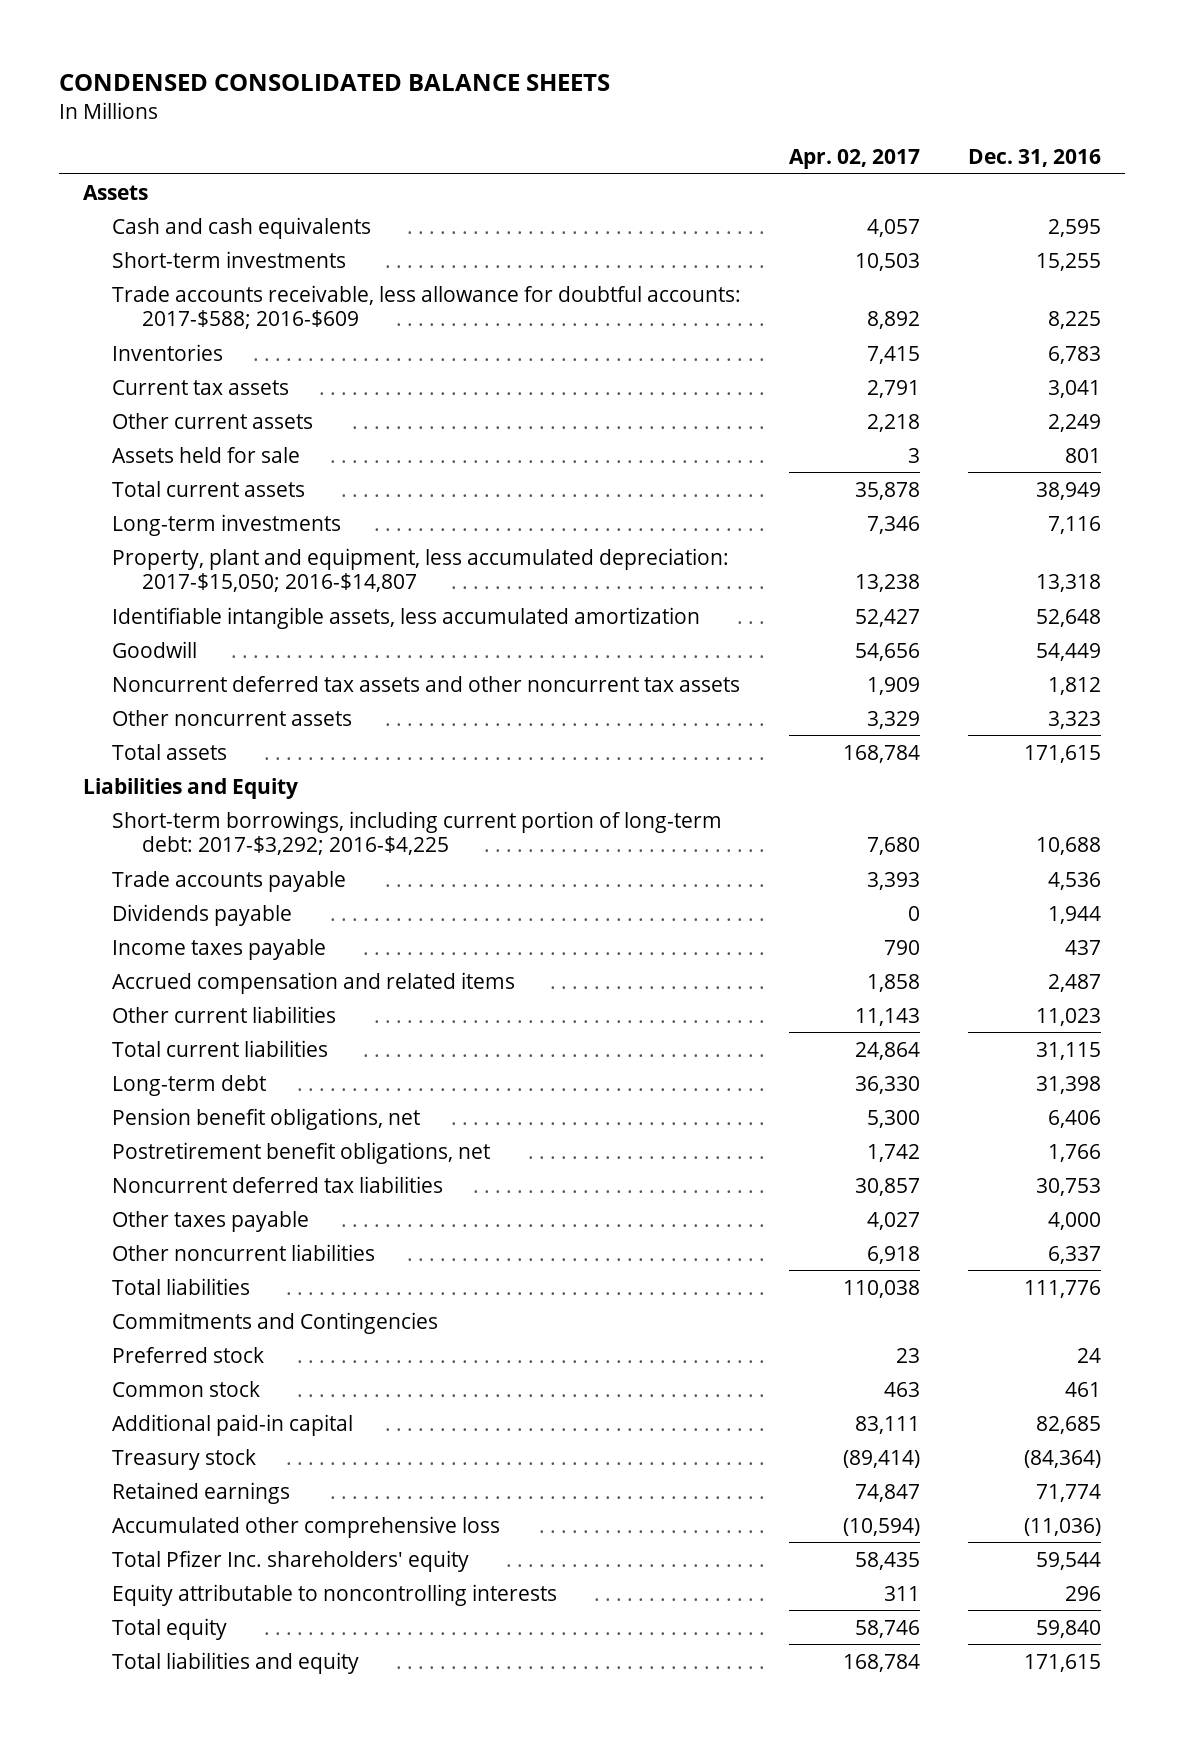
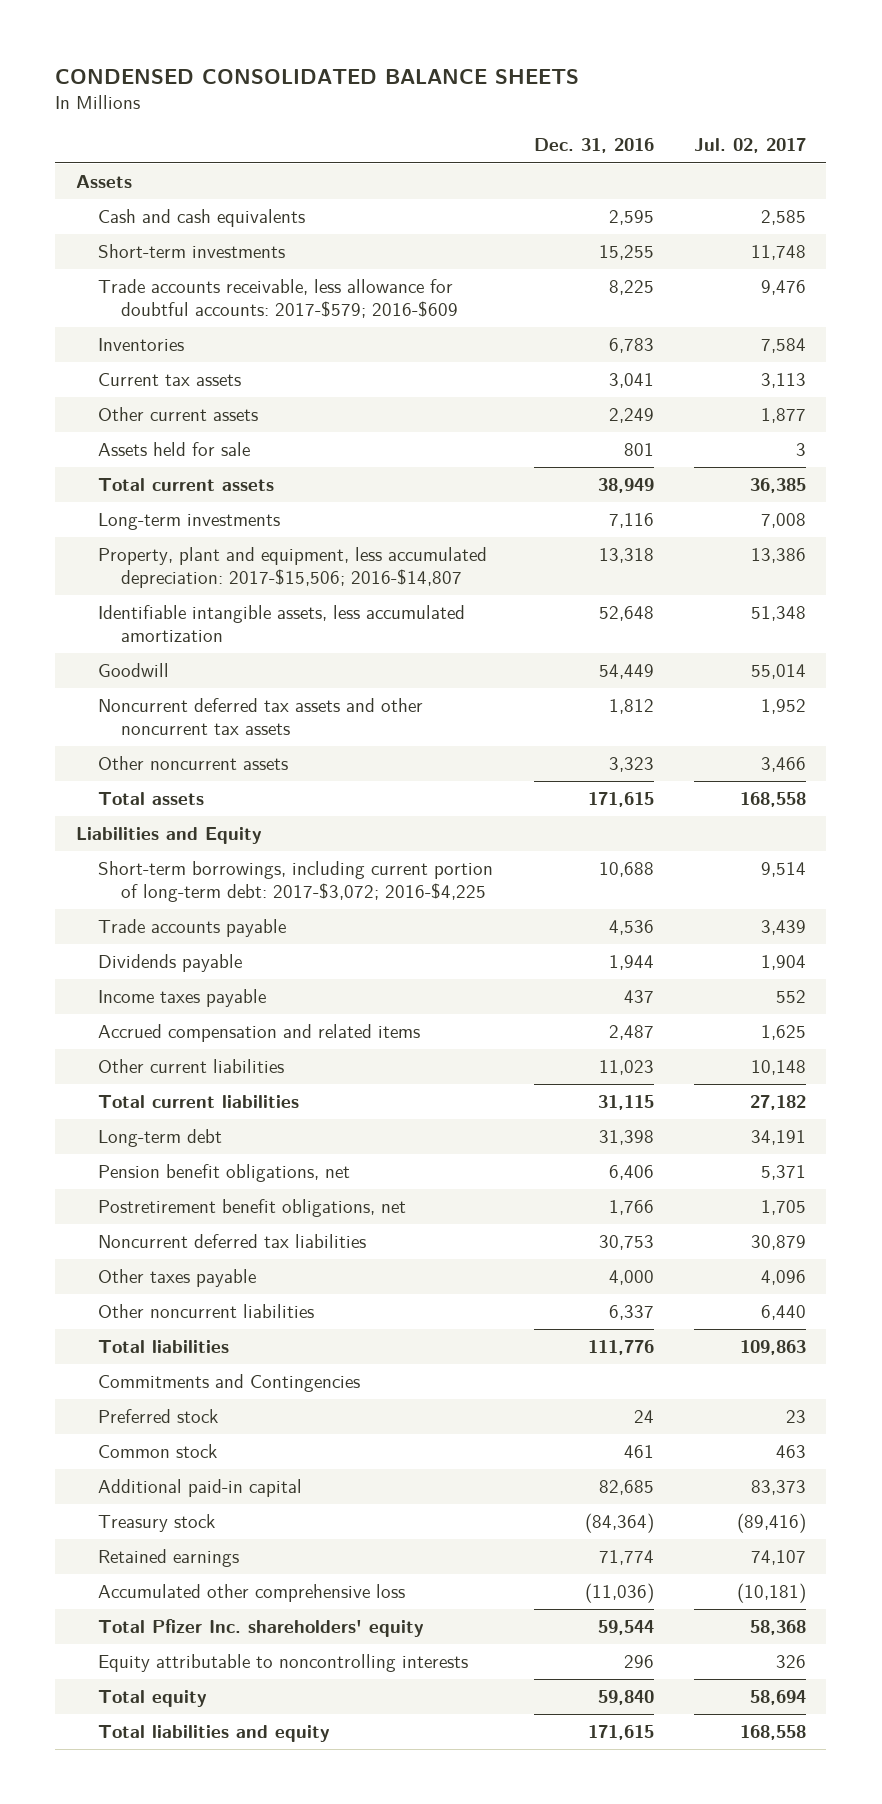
[789,148,921,169] Apr. 02, 2017 -> none
none -> [694,138,807,154] Jul. 02, 2017
[112,284,742,329] Trade accounts receivable, less allowance for doubtful accounts: 2017-$588; 2016-$609 -> [98,279,459,318] Trade accounts receivable, less allowance for doubtful accounts: 2017-$579; 2016-$609
[112,547,730,592] Property, plant and equipment, less accumulated depreciation: 2017-$15,050; 2016-$14,807 -> [98,547,488,588] Property, plant and equipment, less accumulated depreciation: 2017-$15,506; 2016-$14,807
[112,810,723,855] Short-term borrowings, including current portion of long-term debt: 2017-$3,292; 2016-$4,225 -> [98,861,494,902] Short-term borrowings, including current portion of long-term debt: 2017-$3,072; 2016-$4,225

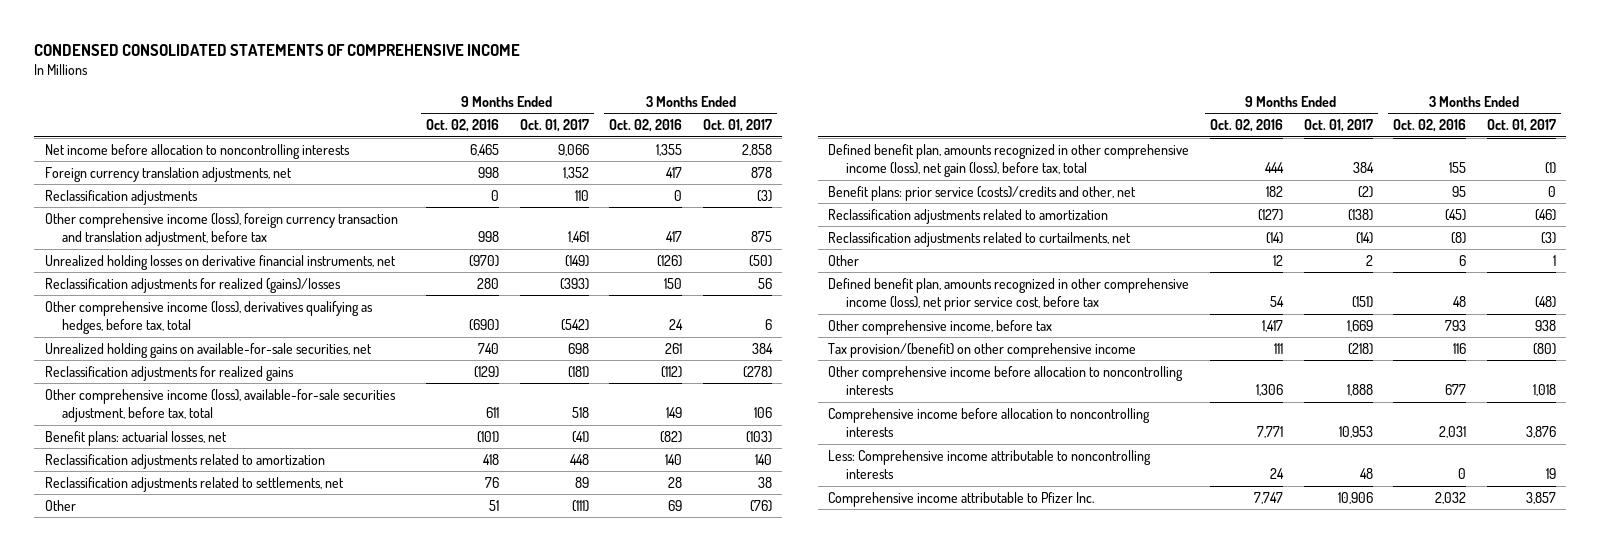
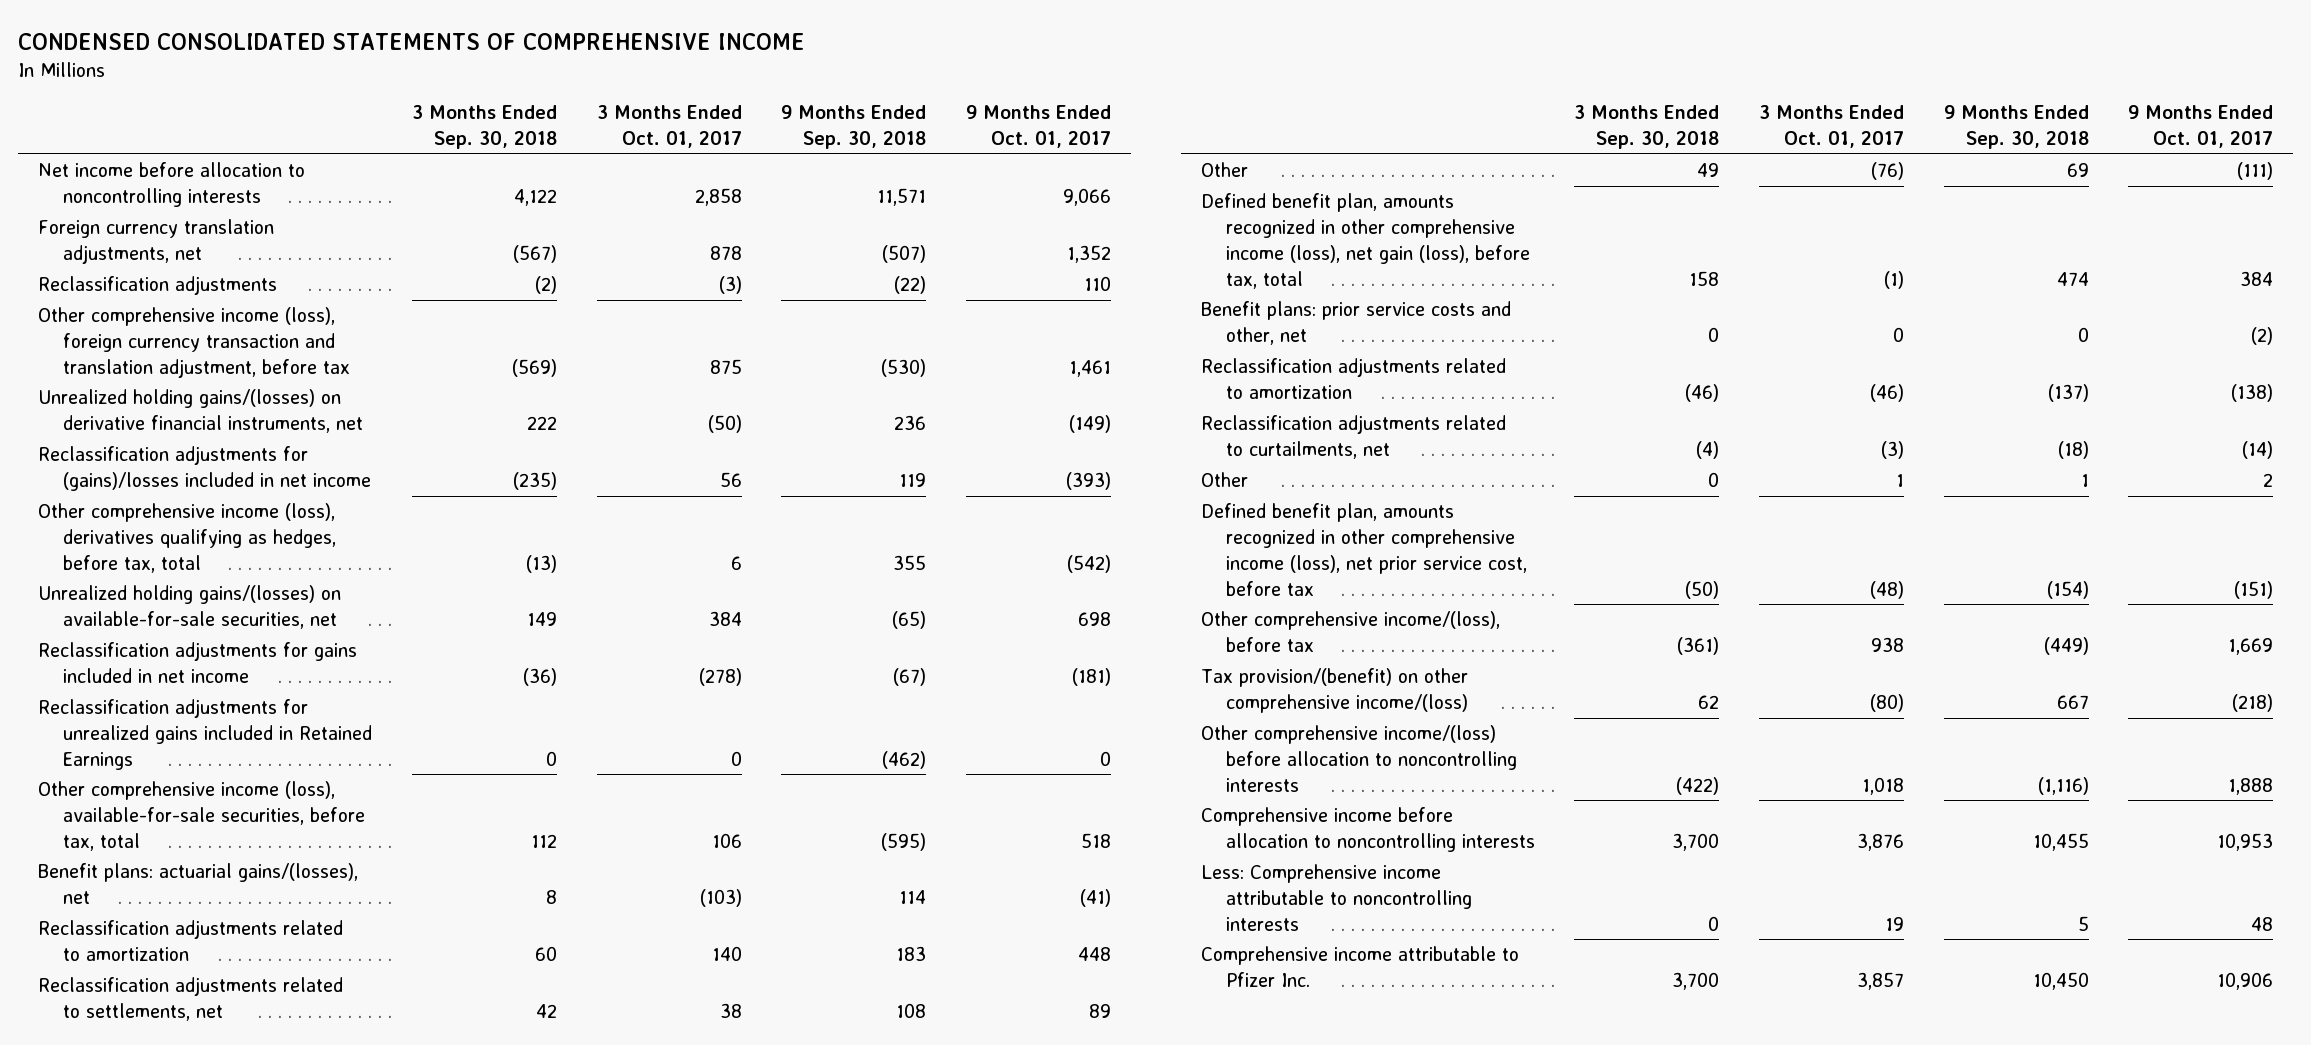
[426,119,500,133] Oct. 02, 2016 -> none
[609,119,683,133] Oct. 02, 2016 -> none
none -> [411,105,557,150] 3 Months Ended Sep. 30, 2018
none -> [781,105,927,150] 9 Months Ended Sep. 30, 2018
[44,254,396,270] Unrealized holding losses on derivative financial instruments, net -> [38,389,364,434] Unrealized holding gains/(losses) on derivative financial instruments, net
[44,277,341,293] Reclassification adjustments for realized (gains)/losses -> [38,446,372,492] Reclassification adjustments for (gains)/losses included in net income
[44,342,372,358] Unrealized holding gains on available-for-sale securities, net -> [38,585,342,630] Unrealized holding gains/(losses) on available-for-sale securities, net
[44,365,294,381] Reclassification adjustments for realized gains -> [38,642,358,684] Reclassification adjustments for gains included in net income
none -> [38,699,373,770] Reclassification adjustments for unrealized gains included in Retained Earnings
[44,388,396,423] Other comprehensive income (loss), available-for-sale securities adjustment, before tax, total -> [38,781,366,851] Other comprehensive income (loss), available-for-sale securities, before tax, total
[44,430,227,446] Benefit plans: actuarial losses, net -> [38,863,359,905] Benefit plans: actuarial gains/(losses), net
[828,185,1137,201] Benefit plans: prior service (costs)/credits and other, net -> [1200,301,1511,346] Benefit plans: prior service costs and other, net
[828,319,1053,335] Other comprehensive income, before tax -> [1200,611,1500,653] Other comprehensive income/(loss), before tax
[828,342,1137,358] Tax provision/(benefit) on other comprehensive income -> [1200,668,1468,714] Tax provision/(benefit) on other comprehensive income/(loss)
[828,365,1184,396] Other comprehensive income before allocation to noncontrolling interests -> [1200,725,1517,792] Other comprehensive income/(loss) before allocation to noncontrolling interests

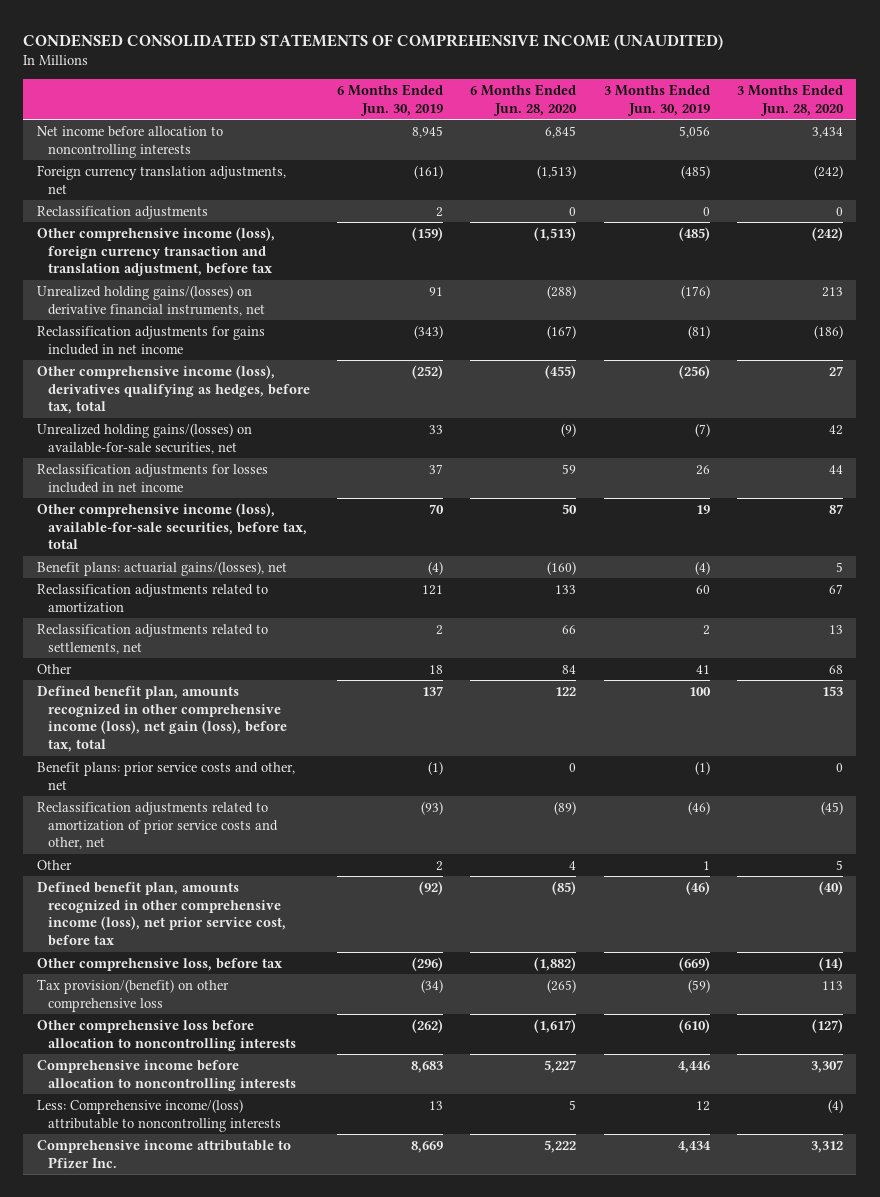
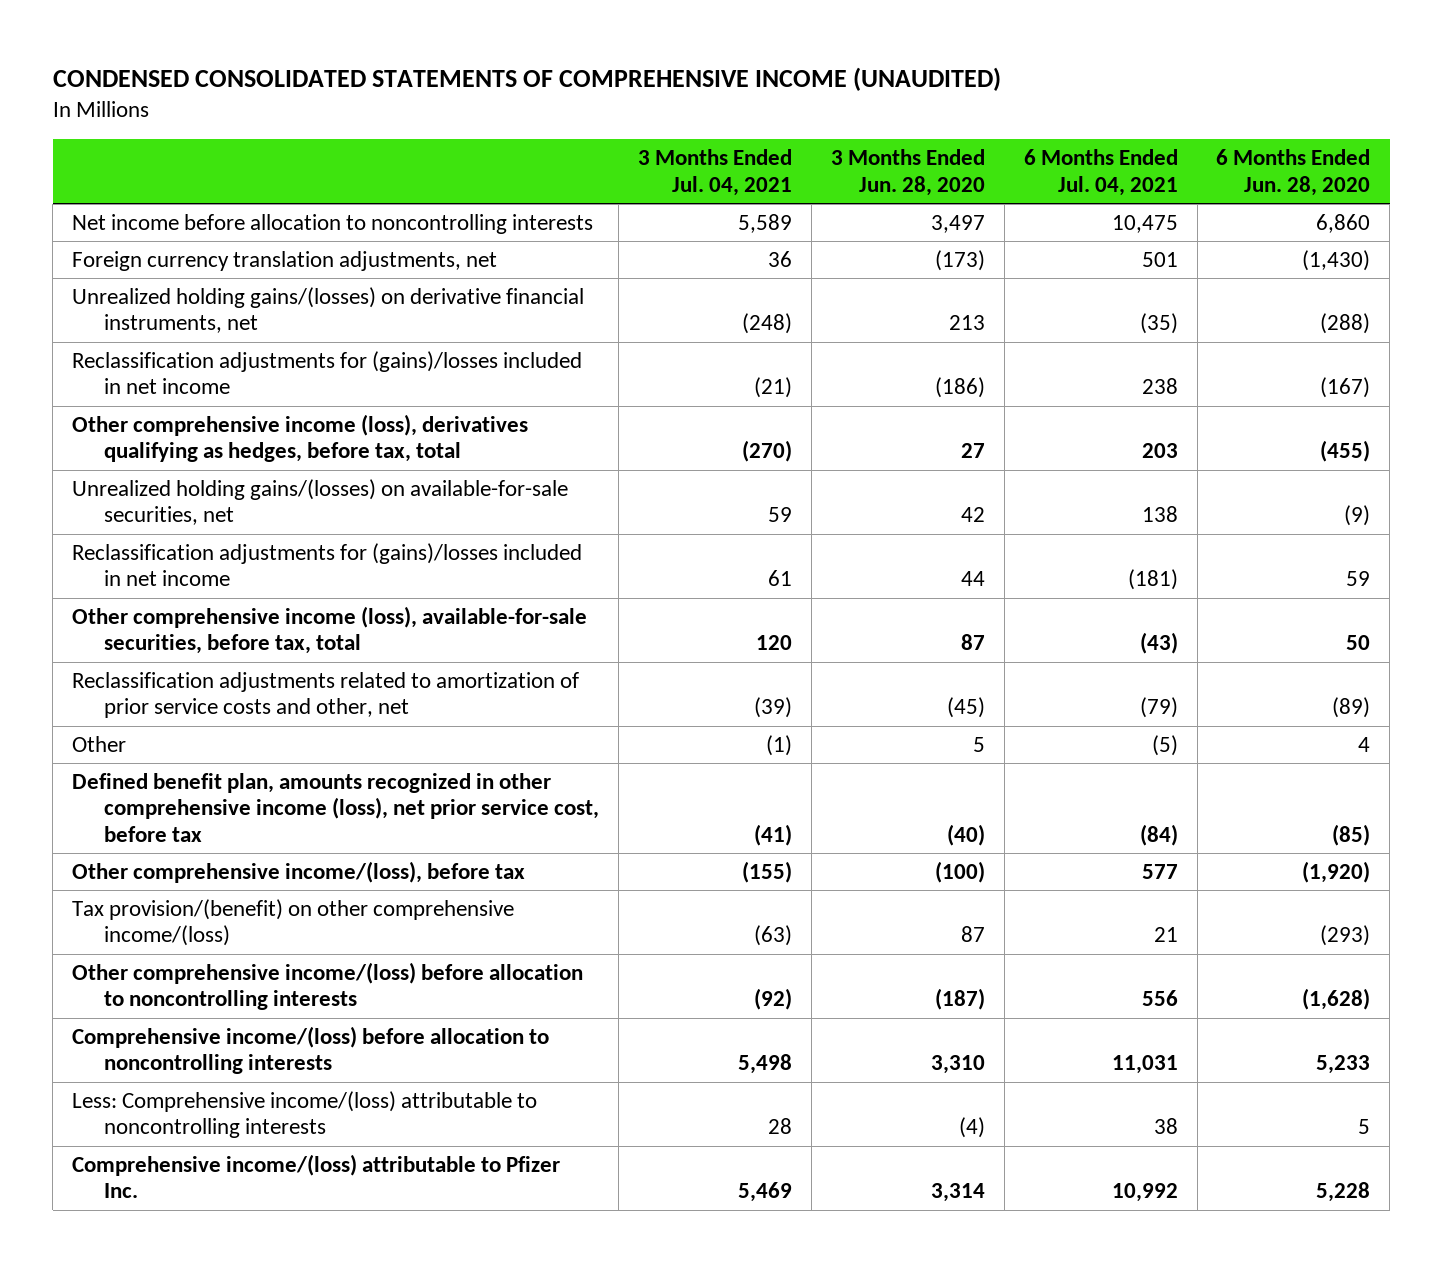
[337,84,444,116] 6 Months Ended Jun. 30, 2019 -> none
[603,84,710,116] 3 Months Ended Jun. 30, 2019 -> none
none -> [637,149,792,196] 3 Months Ended Jul. 04, 2021
none -> [1023,149,1178,196] 6 Months Ended Jul. 04, 2021
[37,205,209,219] Reclassification adjustments -> none
[37,226,276,277] Other comprehensive income (loss), foreign currency transaction and translation adjustment, before tax -> none
[545,125,577,138] 6,845 -> [1316,213,1371,233] 6,860
[811,126,843,138] 3,434 -> [930,214,985,233] 3,497
[537,164,577,179] (1,513) -> [1302,249,1371,271] (1,430)
[813,164,843,179] (242) -> [934,249,985,271] (173)
[37,325,266,355] Reclassification adjustments for gains included in net income -> [72,350,583,395] Reclassification adjustments for (gains)/losses included in net income
[37,463,269,493] Reclassification adjustments for losses included in net income -> [72,542,583,587] Reclassification adjustments for (gains)/losses included in net income
[37,560,288,576] Benefit plans: actuarial gains/(losses), net -> none
[37,583,269,613] Reclassification adjustments related to amortization -> none
[37,623,269,654] Reclassification adjustments related to settlements, net -> none
[37,663,73,674] Other -> none
[37,685,288,753] Defined benefit plan, amounts recognized in other comprehensive income (loss), net gain (loss), before tax, total -> none
[37,761,296,790] Benefit plans: prior service costs and other, net -> none
[37,957,283,971] Other comprehensive loss, before tax -> [72,860,526,883] Other comprehensive income/(loss), before tax
[534,956,577,971] (1,882) -> [1302,860,1371,883] (1,920)
[818,956,843,971] (14) -> [934,860,985,883] (100)
[37,978,230,1012] Tax provision/(benefit) on other comprehensive loss -> [72,898,515,947] Tax provision/(benefit) on other comprehensive income/(loss)
[547,978,577,993] (265) -> [1320,925,1371,947] (293)
[821,980,843,990] 113 -> [960,926,985,943] 87
[37,1019,297,1051] Other comprehensive loss before allocation to noncontrolling interests -> [72,961,584,1011] Other comprehensive income/(loss) before allocation to noncontrolling interests
[534,1018,577,1033] (1,617) -> [1302,988,1371,1011] (1,628)
[811,1018,843,1033] (127) -> [934,988,985,1011] (187)
[37,1059,297,1091] Comprehensive income before allocation to noncontrolling interests -> [72,1025,550,1075] Comprehensive income/(loss) before allocation to noncontrolling interests
[544,1059,577,1073] 5,227 -> [1316,1055,1371,1075] 5,233
[810,1059,843,1073] 3,307 -> [930,1055,985,1075] 3,310
[37,1139,292,1169] Comprehensive income attributable to Pfizer Inc. -> [72,1153,561,1199] Comprehensive income/(loss) attributable to Pfizer Inc.
[544,1139,577,1153] 5,222 -> [1316,1182,1371,1203] 5,228
[810,1140,843,1153] 3,312 -> [930,1183,985,1203] 3,314

